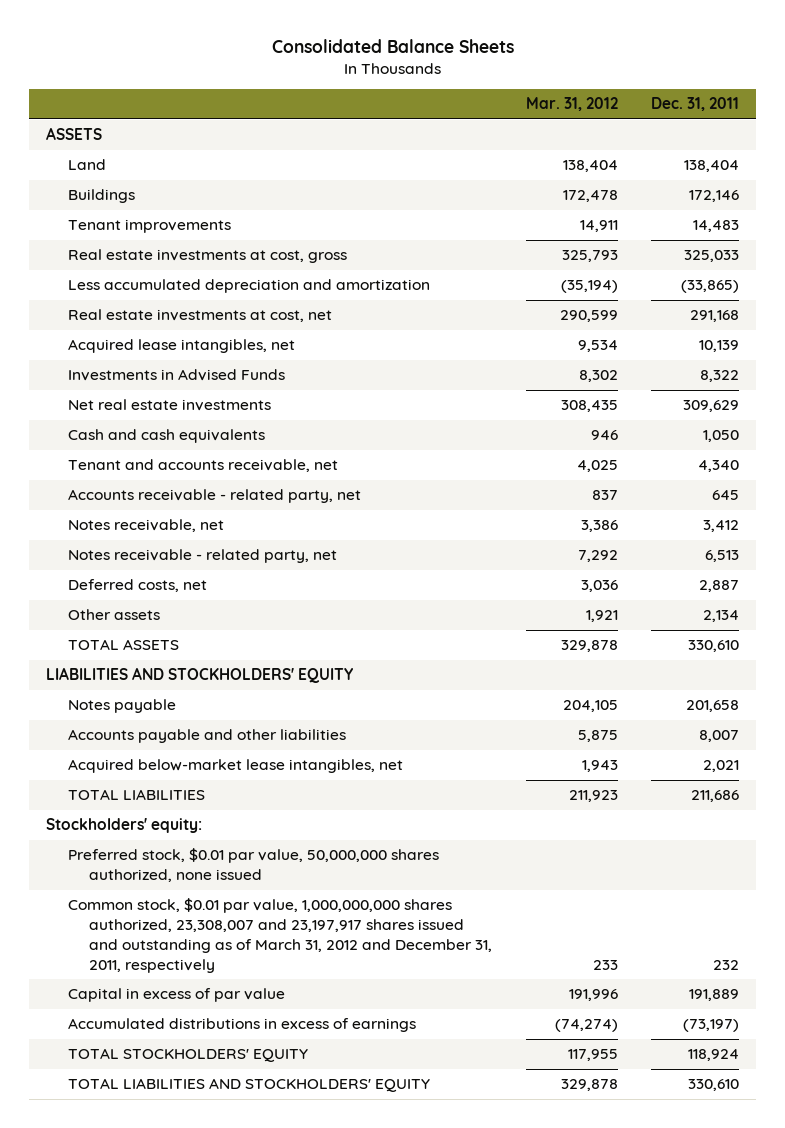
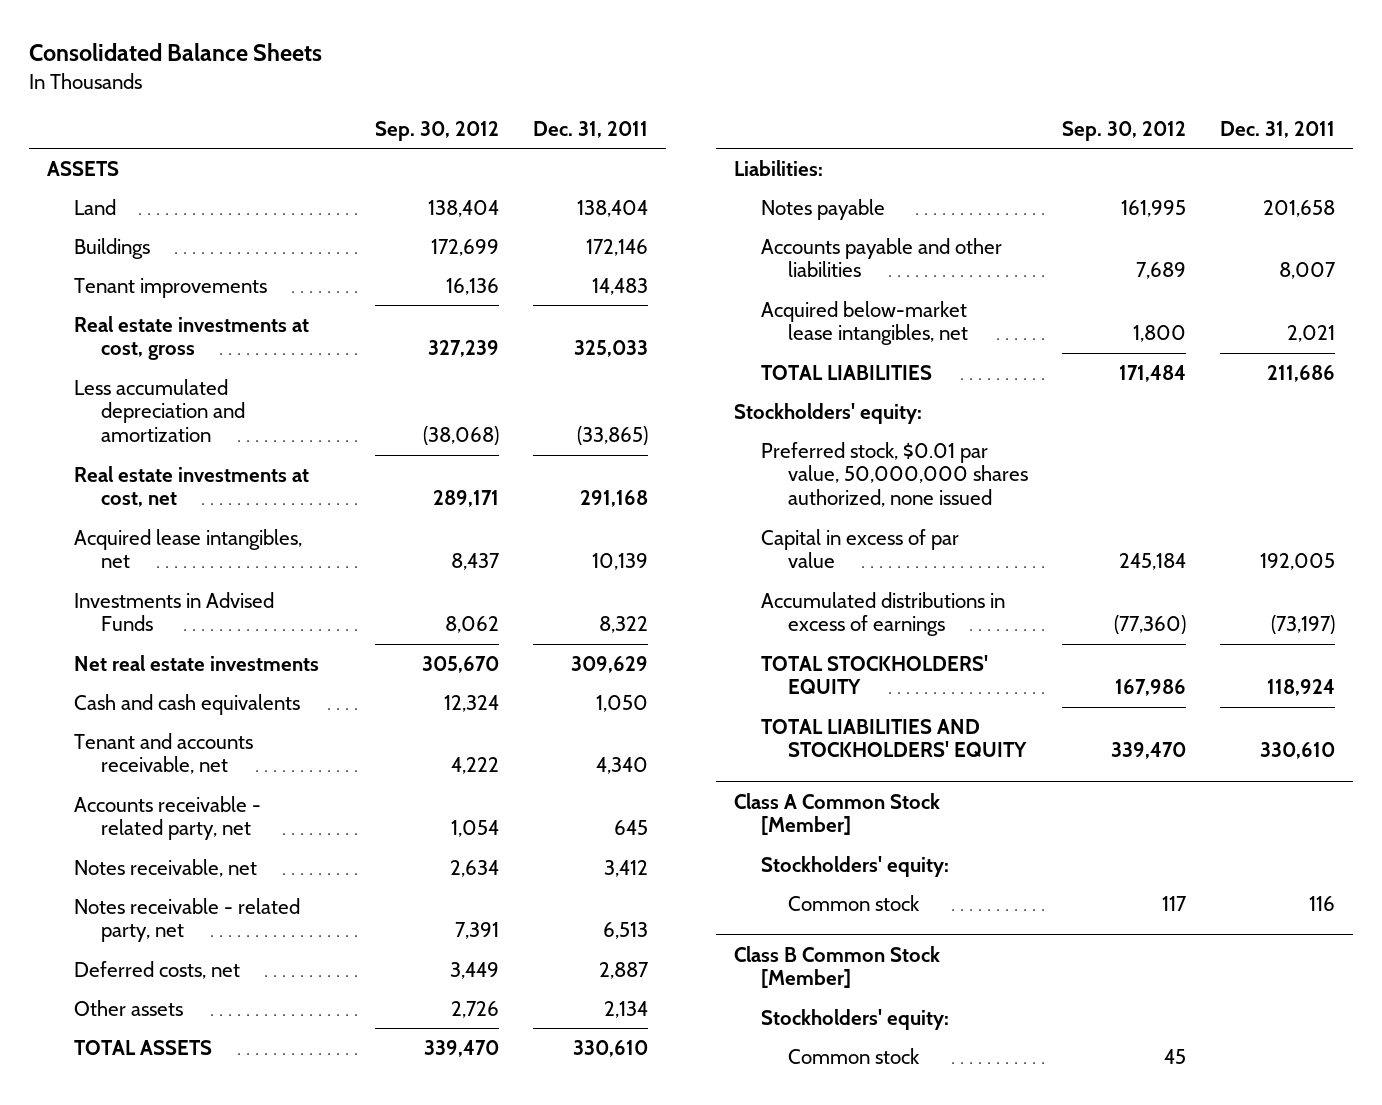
[525,97,618,112] Mar. 31, 2012 -> none
none -> [375,120,500,141] Sep. 30, 2012
[45,667,353,684] LIABILITIES AND STOCKHOLDERS' EQUITY -> none
none -> [733,159,823,176] Liabilities:
[67,898,493,973] Common stock, $0.01 par value, 1,000,000,000 shares authorized, 23,308,007 and 23,197,917 shares issued and outstanding as of March 31, 2012 and December 31, 2011, respectively -> none
[689,989,740,1002] 191,889 -> [1260,553,1336,571] 192,005
none -> [733,792,940,836] Class A Common Stock [Member]
none -> [760,855,949,877] Stockholders' equity:
none -> [787,894,920,911] Common stock
none -> [733,945,940,989] Class B Common Stock [Member]
none -> [760,1008,949,1030] Stockholders' equity:
none -> [787,1047,920,1064] Common stock

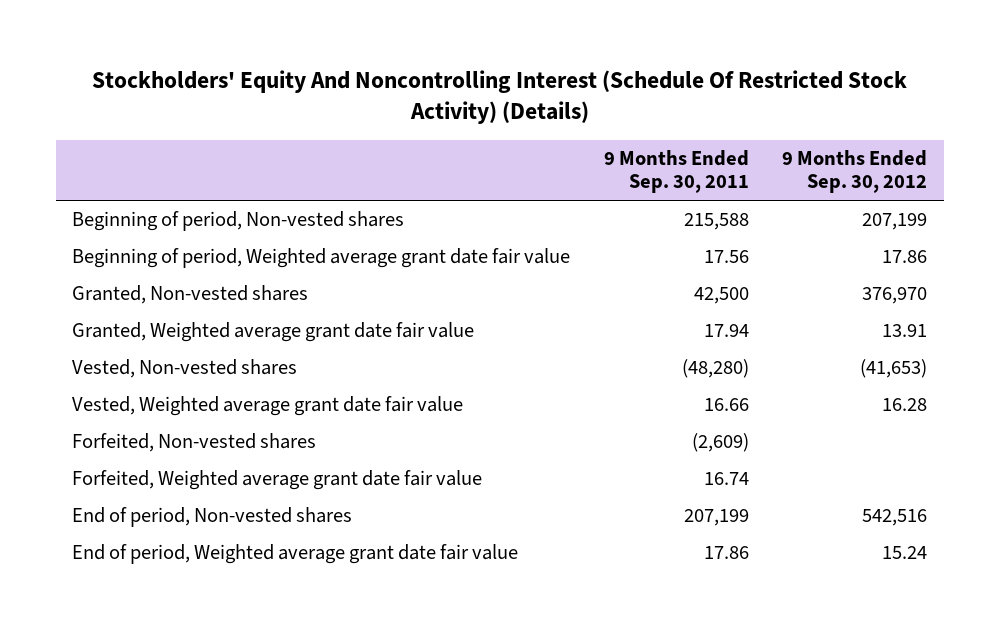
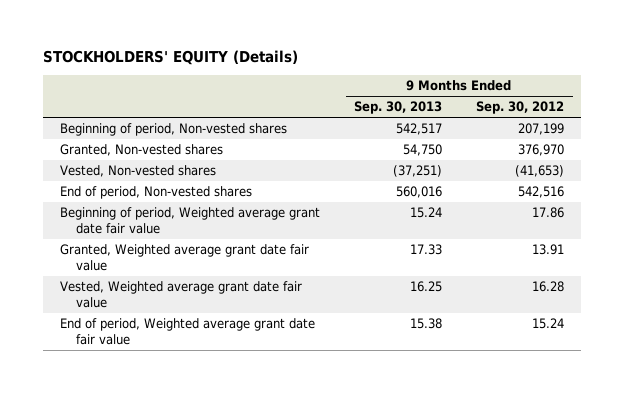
[91,69,907,125] Stockholders' Equity And Noncontrolling Interest (Schedule Of Restricted Stock Activity) (Details) -> [42,50,298,66] STOCKHOLDERS' EQUITY (Details)
[603,149,749,194] 9 Months Ended Sep. 30, 2011 -> none
none -> [354,101,443,115] Sep. 30, 2013
[72,433,317,453] Forfeited, Non-vested shares -> none
[72,470,483,491] Forfeited, Weighted average grant date fair value -> none
[72,248,571,269] Beginning of period, Weighted average grant date fair value -> [59,207,320,235] Beginning of period, Weighted average grant date fair value
[72,322,475,343] Granted, Weighted average grant date fair value -> [59,244,309,272] Granted, Weighted average grant date fair value
[72,396,464,417] Vested, Weighted average grant date fair value -> [59,281,302,309] Vested, Weighted average grant date fair value

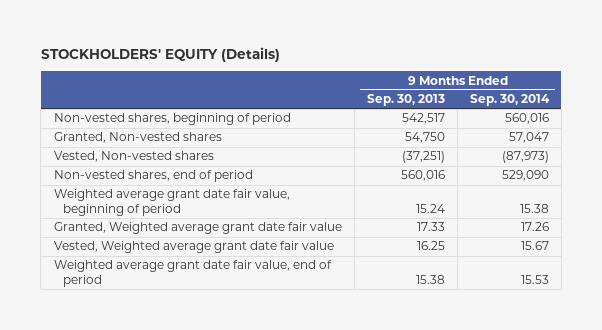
[476,101,565,115] Sep. 30, 2012 -> none
none -> [469,94,550,107] Sep. 30, 2014
[59,123,287,137] Beginning of period, Non-vested shares -> [53,113,291,126] Non-vested shares, beginning of period
[59,186,252,200] End of period, Non-vested shares -> [53,170,253,183] Non-vested shares, end of period
[59,207,320,235] Beginning of period, Weighted average grant date fair value -> [53,189,290,216] Weighted average grant date fair value, beginning of period
[59,318,315,346] End of period, Weighted average grant date fair value -> [53,260,332,287] Weighted average grant date fair value, end of period

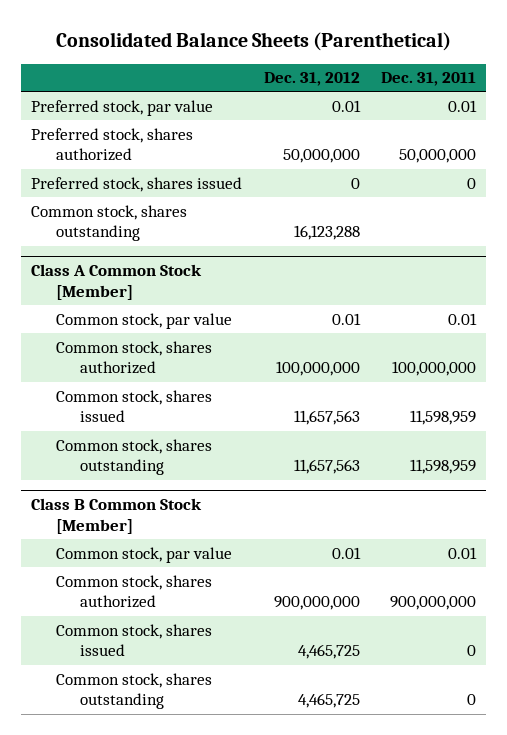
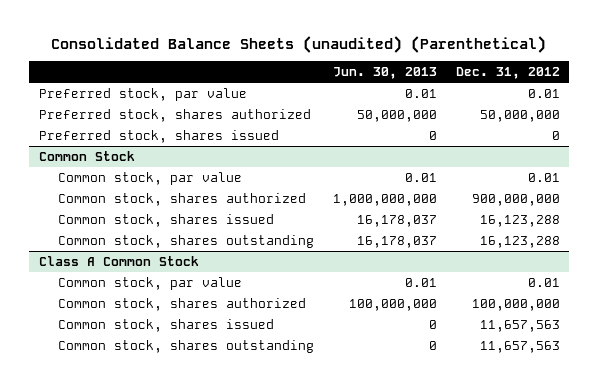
[55,31,451,51] Consolidated Balance Sheets (Parenthetical) -> [51,35,547,53] Consolidated Balance Sheets (unaudited) (Parenthetical)
[380,72,476,87] Dec. 31, 2011 -> none
none -> [332,67,437,80] Jun. 30, 2013
none -> [38,150,135,161] Common Stock
none -> [57,171,242,185] Common stock, par value
none -> [57,192,306,206] Common stock, shares authorized
none -> [57,213,274,227] Common stock, shares issued
[31,263,203,300] Class A Common Stock [Member] -> [38,255,199,266] Class A Common Stock
[31,497,203,534] Class B Common Stock [Member] -> none
[55,546,232,563] Common stock, par value -> none
[55,574,212,609] Common stock, shares authorized -> none
[55,623,212,657] Common stock, shares issued -> none
[55,672,212,710] Common stock, shares outstanding -> none

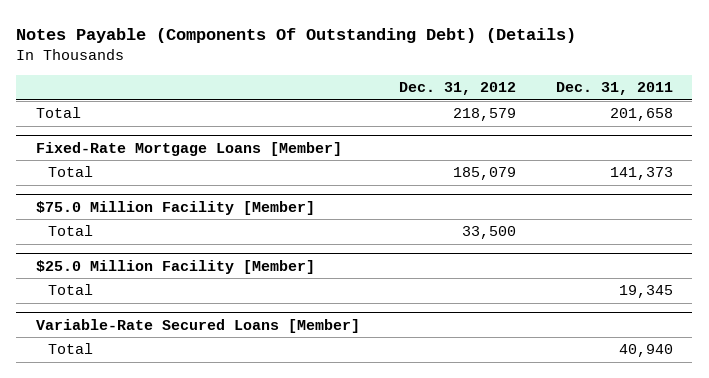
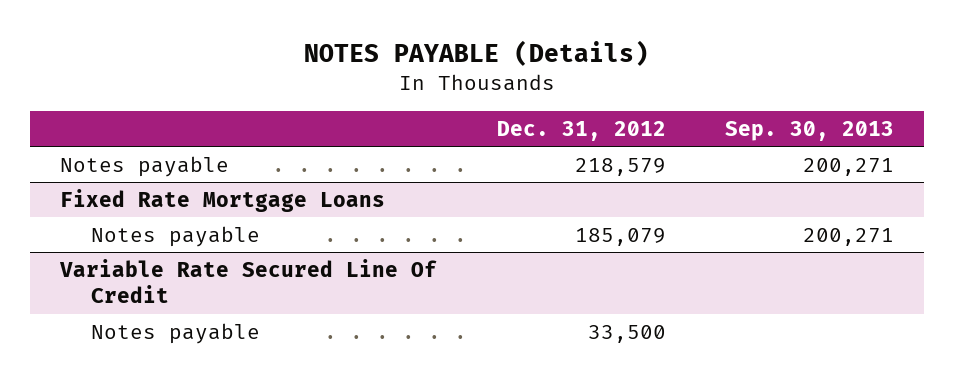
[16,27,577,43] Notes Payable (Components Of Outstanding Debt) (Details) -> [304,40,650,67] NOTES PAYABLE (Details)
[555,81,673,95] Dec. 31, 2011 -> none
none -> [725,120,895,141] Sep. 30, 2013
[36,200,316,215] $75.0 Million Facility [Member] -> none
[36,259,316,274] $25.0 Million Facility [Member] -> none
[47,284,93,296] Total -> none
[36,318,361,333] Variable-Rate Secured Loans [Member] -> none
[47,343,93,355] Total -> none
[36,107,82,119] Total -> [60,155,230,177] Notes payable
[36,141,343,156] Fixed-Rate Mortgage Loans [Member] -> [60,188,386,212] Fixed Rate Mortgage Loans
[47,166,93,178] Total -> [91,225,261,247] Notes payable
none -> [59,258,438,304] Variable Rate Secured Line Of Credit
[47,225,93,237] Total -> [91,322,261,344] Notes payable

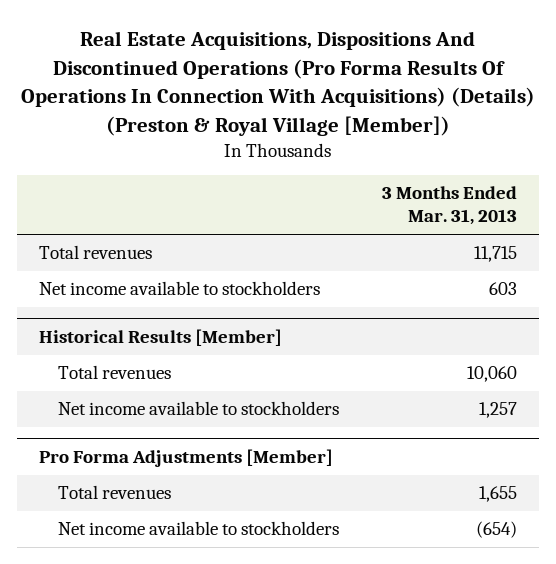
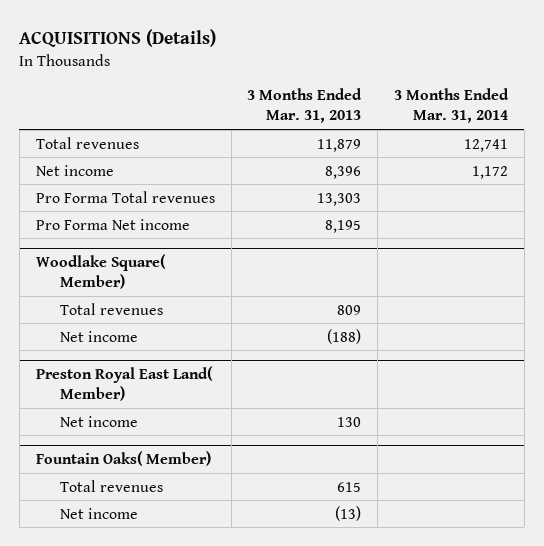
[21,30,536,136] Real Estate Acquisitions, Dispositions And Discontinued Operations (Pro Forma Results Of Operations In Connection With Acquisitions) (Details) (Preston & Royal Village [Member]) -> [19,29,217,48] ACQUISITIONS (Details)
none -> [394,88,510,124] 3 Months Ended Mar. 31, 2014
[39,328,283,346] Historical Results [Member] -> none
[57,401,339,416] Net income available to stockholders -> none
[39,448,334,467] Pro Forma Adjustments [Member] -> none
[57,521,339,536] Net income available to stockholders -> none
[474,246,518,263] 11,715 -> [317,138,362,152] 11,879
none -> [35,164,114,176] Net income
none -> [35,190,215,203] Pro Forma Total revenues
[39,281,321,296] Net income available to stockholders -> [35,218,190,230] Pro Forma Net income
[489,282,518,296] 603 -> [325,219,362,233] 8,195
none -> [35,253,166,289] Woodlake Square( Member)
[467,366,518,383] 10,060 -> [337,304,362,315] 809
none -> [60,330,139,342] Net income
none -> [35,365,213,401] Preston Royal East Land( Member)
none -> [60,415,139,427] Net income
none -> [35,450,211,466] Fountain Oaks( Member)
[479,486,518,503] 1,655 -> [337,481,362,492] 615
none -> [60,507,139,519] Net income

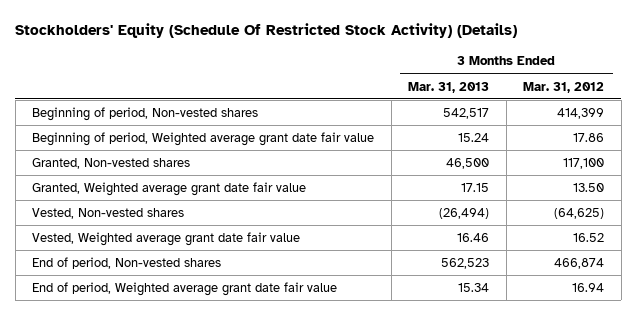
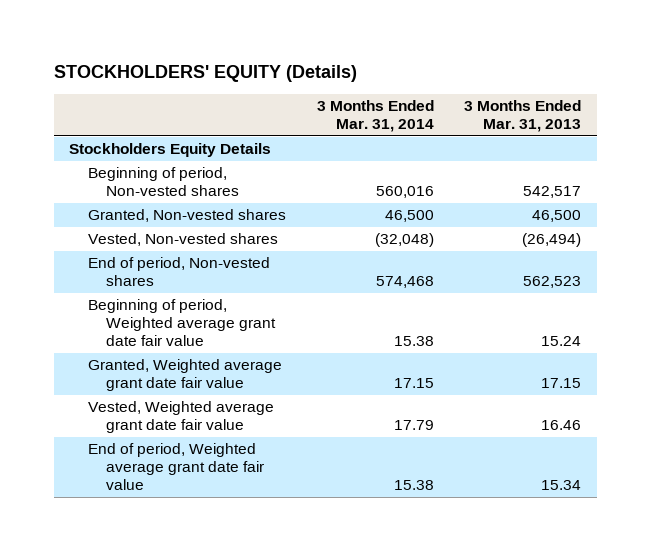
[15,23,518,39] Stockholders' Equity (Schedule Of Restricted Stock Activity) (Details) -> [54,65,358,83] STOCKHOLDERS' EQUITY (Details)
[523,81,605,93] Mar. 31, 2012 -> none
none -> [316,100,434,132] 3 Months Ended Mar. 31, 2014
none -> [69,143,272,158] Stockholders Equity Details
[32,132,375,147] Beginning of period, Weighted average grant date fair value -> [87,299,277,347] Beginning of period, Weighted average grant date fair value
[32,182,307,197] Granted, Weighted average grant date fair value -> [87,359,282,392] Granted, Weighted average grant date fair value
[32,232,301,247] Vested, Weighted average grant date fair value -> [87,401,274,434] Vested, Weighted average grant date fair value

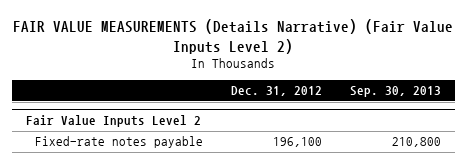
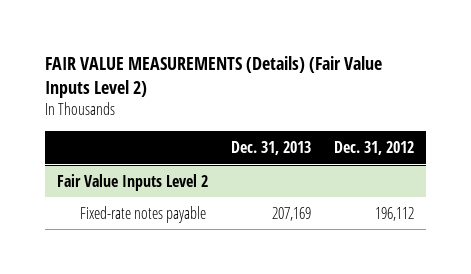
[13,19,454,54] FAIR VALUE MEASUREMENTS (Details Narrative) (Fair Value Inputs Level 2) -> [44,55,382,99] FAIR VALUE MEASUREMENTS (Details) (Fair Value Inputs Level 2)
[350,86,442,98] Sep. 30, 2013 -> none
none -> [230,141,311,156] Dec. 31, 2013
[273,137,323,148] 196,100 -> [375,206,415,221] 196,112

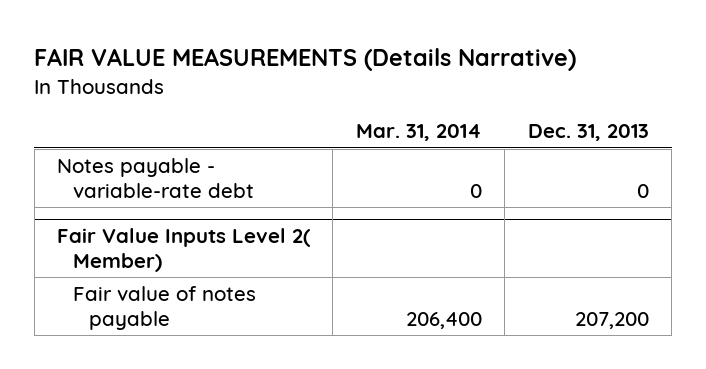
[44,55,382,99] FAIR VALUE MEASUREMENTS (Details) (Fair Value Inputs Level 2) -> [34,47,577,71] FAIR VALUE MEASUREMENTS (Details Narrative)
[334,141,415,156] Dec. 31, 2012 -> none
none -> [355,124,482,142] Mar. 31, 2014
none -> [56,158,255,198] Notes payable - variable-rate debt
[56,173,208,191] Fair Value Inputs Level 2 -> [56,228,311,272] Fair Value Inputs Level 2( Member)
[79,205,206,223] Fixed-rate notes payable -> [73,286,257,330] Fair value of notes payable
[271,206,311,221] 207,169 -> [574,311,649,329] 207,200

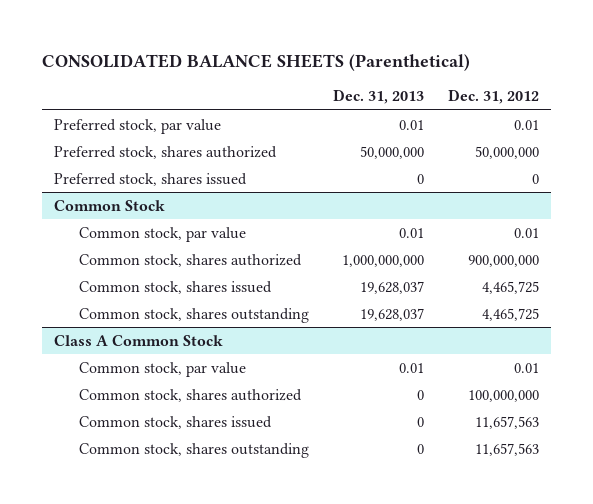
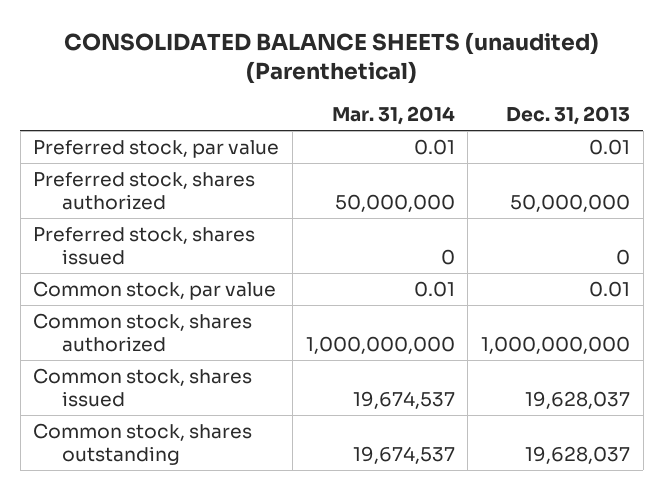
[42,53,471,71] CONSOLIDATED BALANCE SHEETS (Parenthetical) -> [63,31,599,85] CONSOLIDATED BALANCE SHEETS (unaudited) (Parenthetical)
[448,89,540,105] Dec. 31, 2012 -> none
none -> [331,106,455,126] Mar. 31, 2014
[54,199,166,211] Common Stock -> none
[54,334,224,346] Class A Common Stock -> none
[78,361,246,377] Common stock, par value -> none
[78,388,302,402] Common stock, shares authorized -> none
[78,415,272,429] Common stock, shares issued -> none
[78,442,309,458] Common stock, shares outstanding -> none

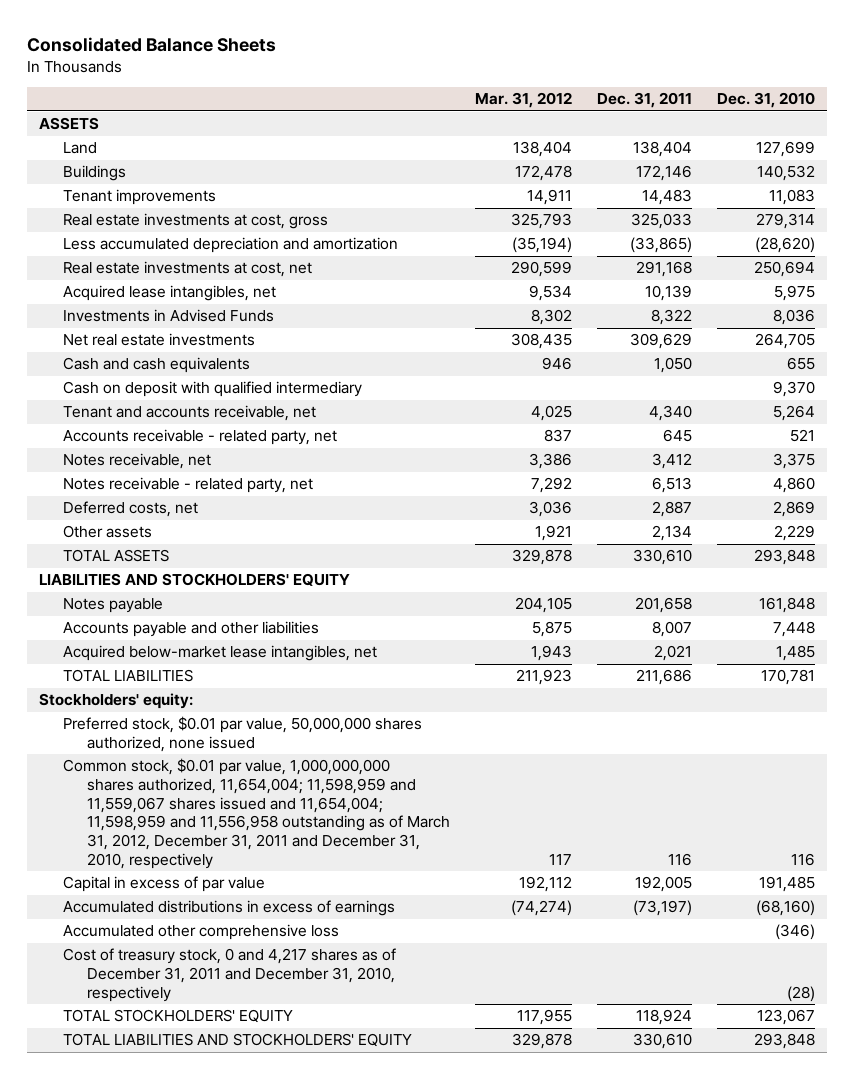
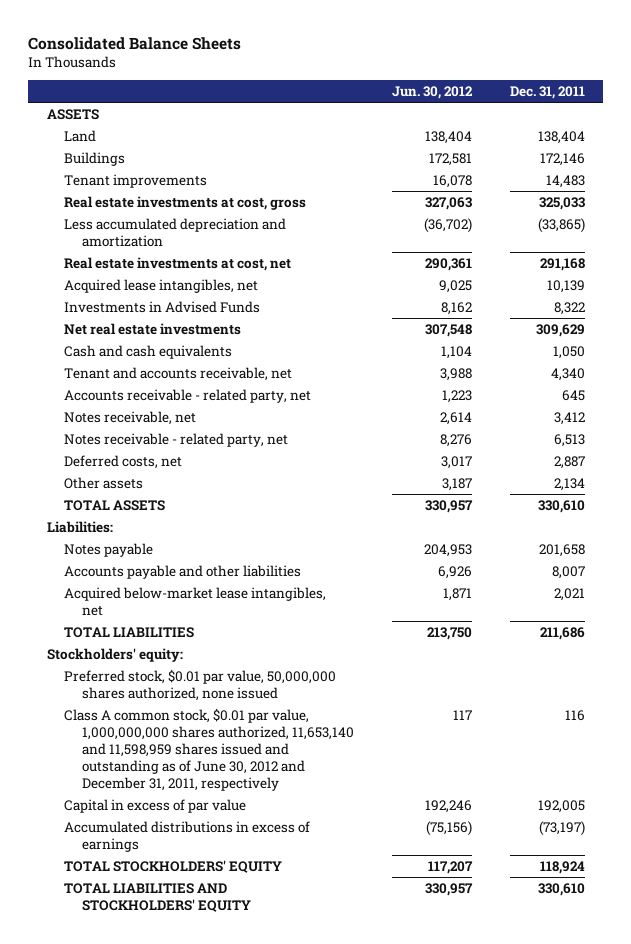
[474,92,572,109] Mar. 31, 2012 -> none
[716,92,815,109] Dec. 31, 2010 -> none
none -> [391,86,473,100] Jun. 30, 2012
[62,381,362,398] Cash on deposit with qualified intermediary -> none
[39,573,351,587] LIABILITIES AND STOCKHOLDERS' EQUITY -> none
none -> [46,520,113,533] Liabilities:
[62,758,450,869] Common stock, $0.01 par value, 1,000,000,000 shares authorized, 11,654,004; 11,598,959 and 11,559,067 shares issued and 11,654,004; 11,598,959 and 11,556,958 outstanding as of March 31, 2012, December 31, 2011 and December 31, 2010, respectively -> [64,707,355,791] Class A common stock, $0.01 par value, 1,000,000,000 shares authorized, 11,653,140 and 11,598,959 shares issued and outstanding as of June 30, 2012 and December 31, 2011, respectively
[62,924,339,941] Accumulated other comprehensive loss -> none
[62,948,396,1002] Cost of treasury stock, 0 and 4,217 shares as of December 31, 2011 and December 31, 2010, respectively -> none

